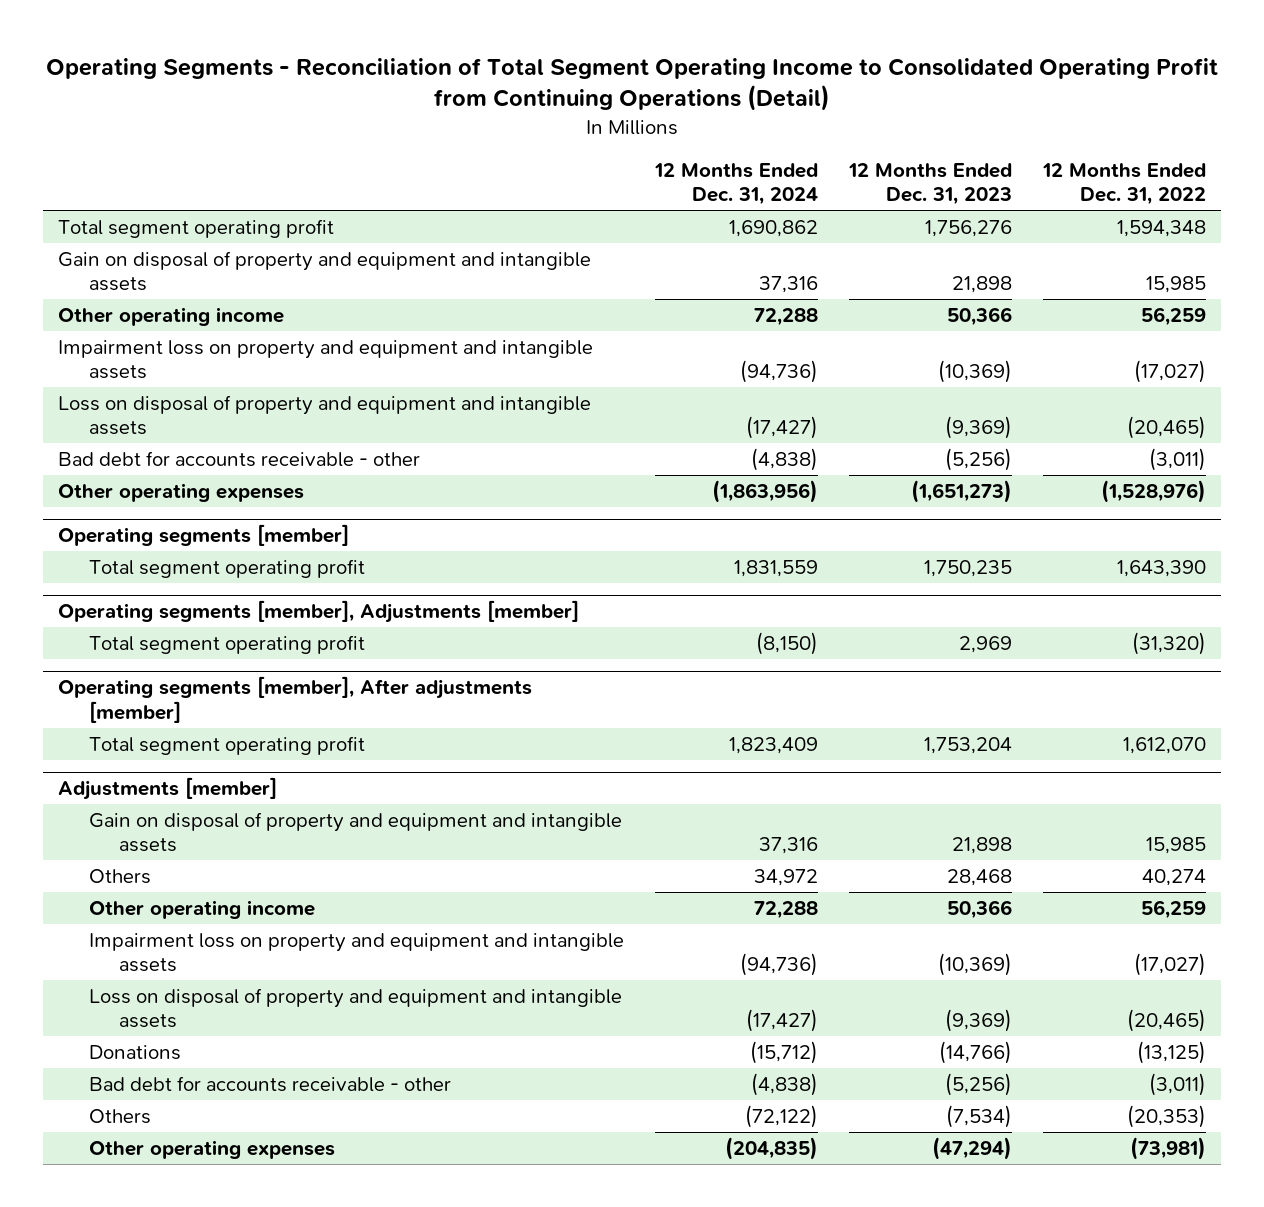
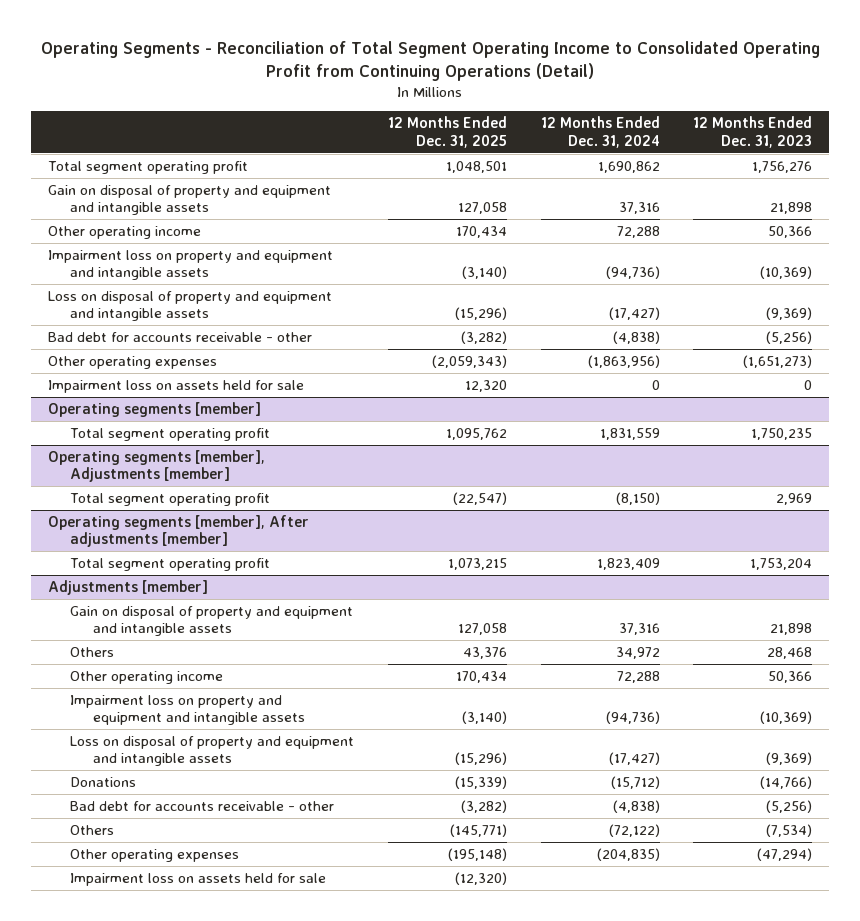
[1041,162,1206,206] 12 Months Ended Dec. 31, 2022 -> none
none -> [387,116,507,148] 12 Months Ended Dec. 31, 2025
none -> [47,379,304,393] Impairment loss on assets held for sale
none -> [70,872,327,886] Impairment loss on assets held for sale

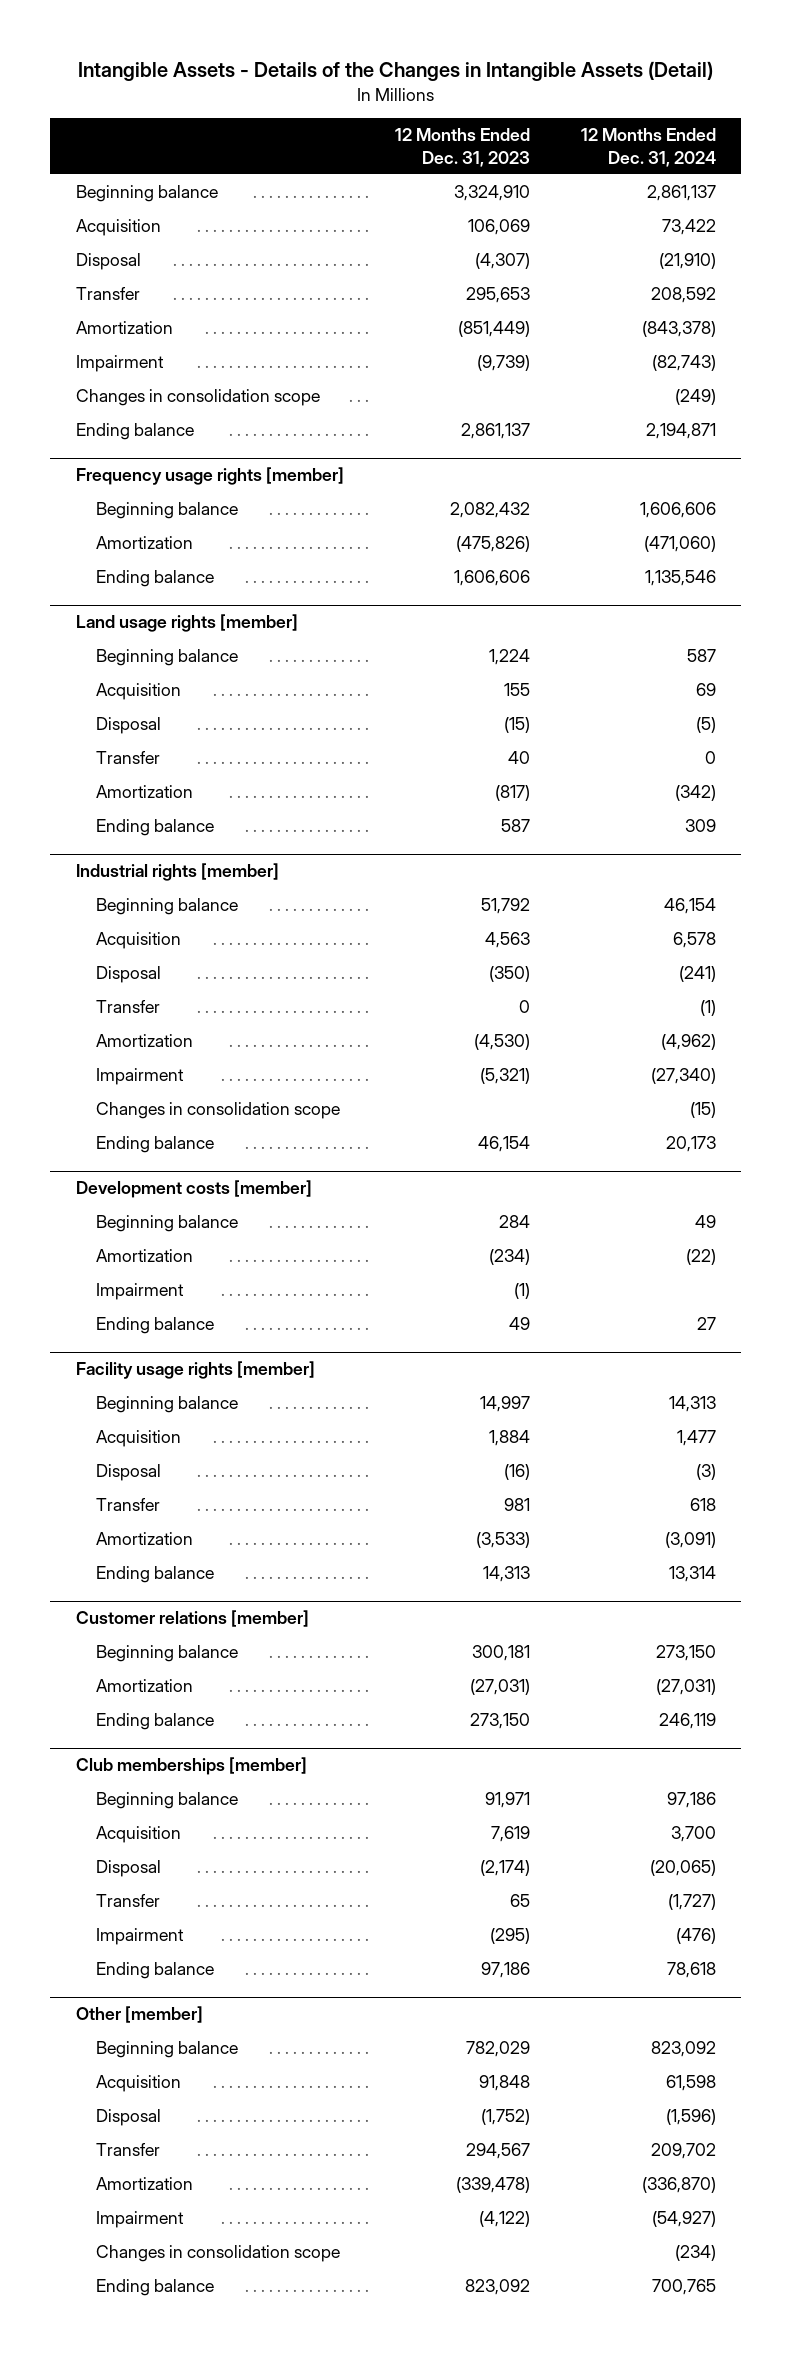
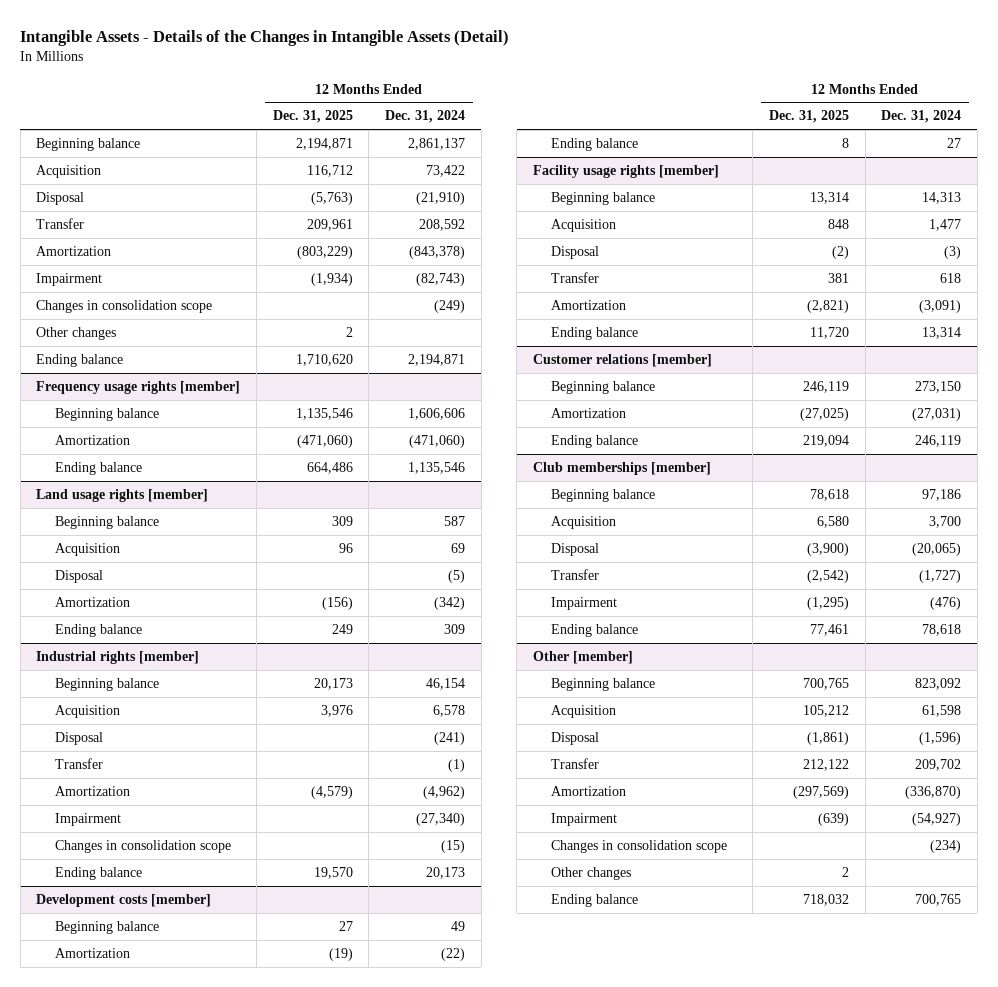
[394,128,530,167] 12 Months Ended Dec. 31, 2023 -> none
none -> [272,110,353,124] Dec. 31, 2025
none -> [36,327,117,341] Other changes
[95,751,160,765] Transfer -> none
[95,1283,184,1301] Impairment -> none
none -> [550,867,631,881] Other changes

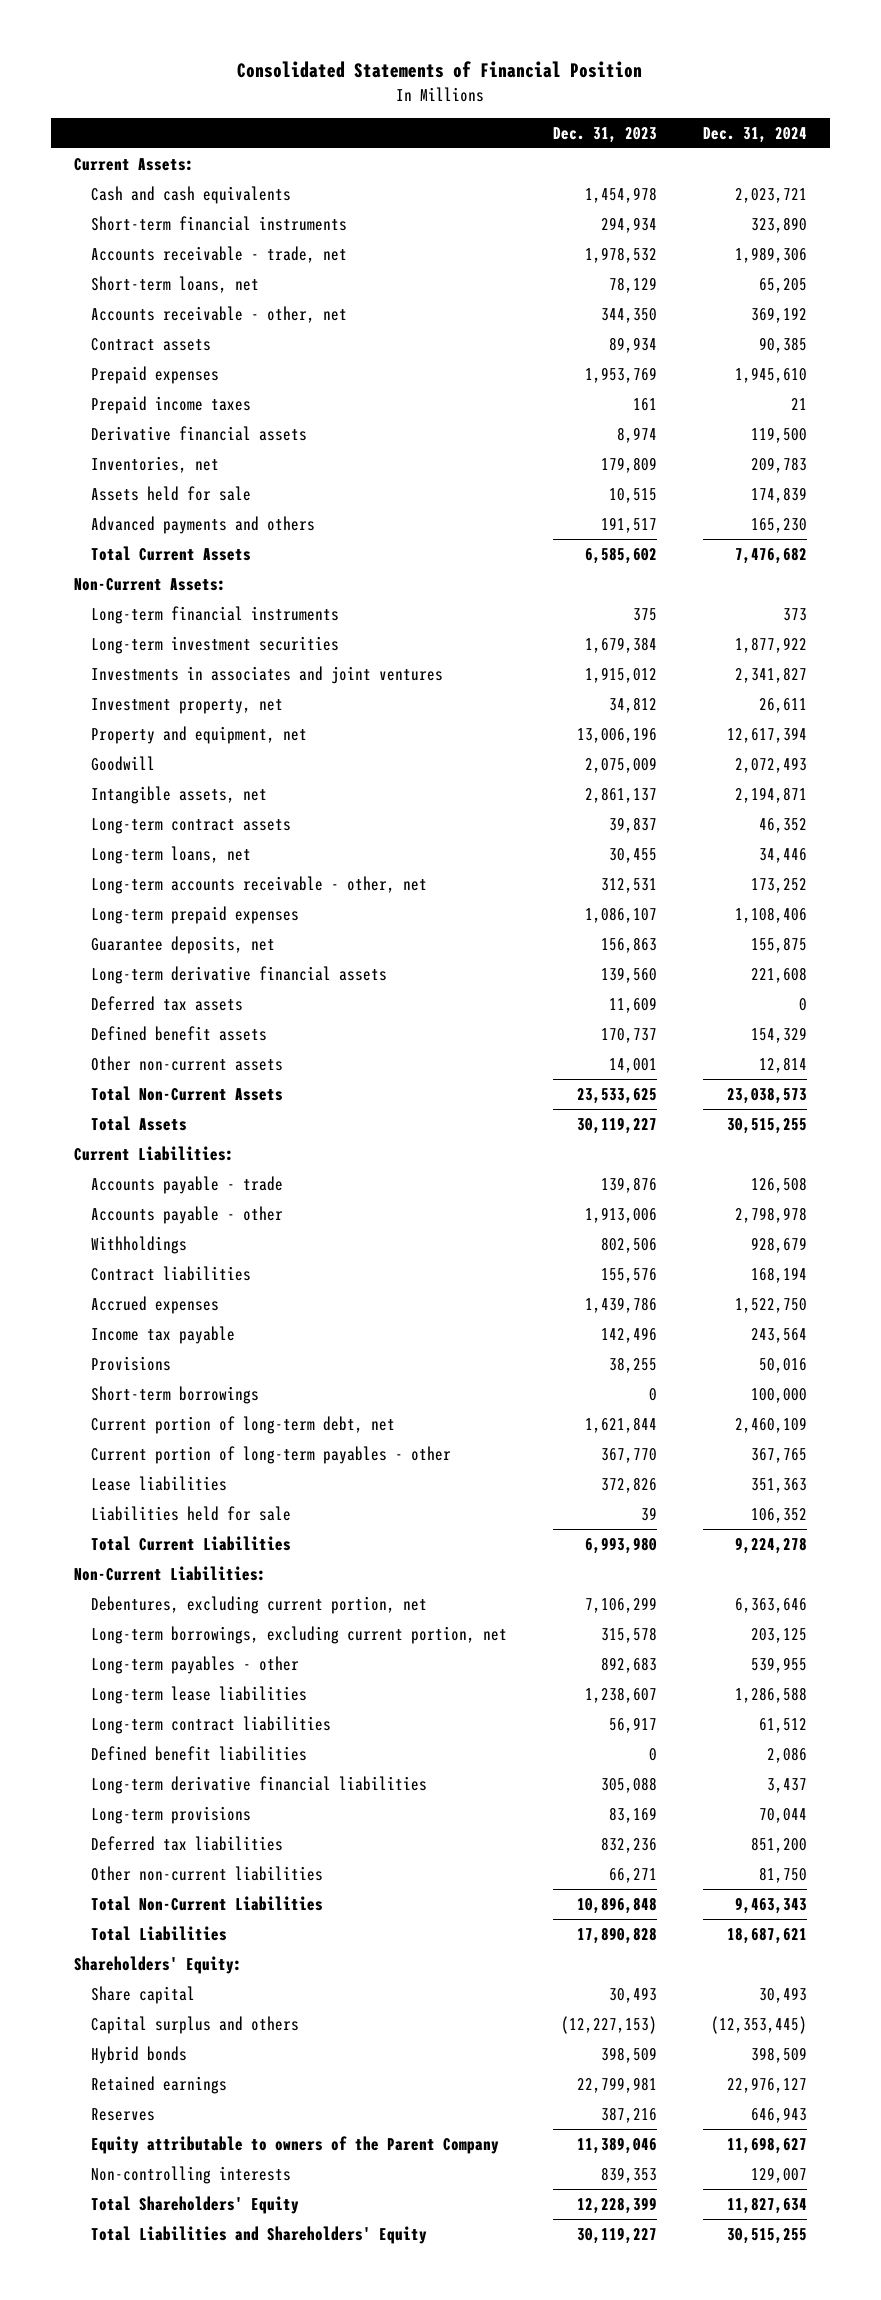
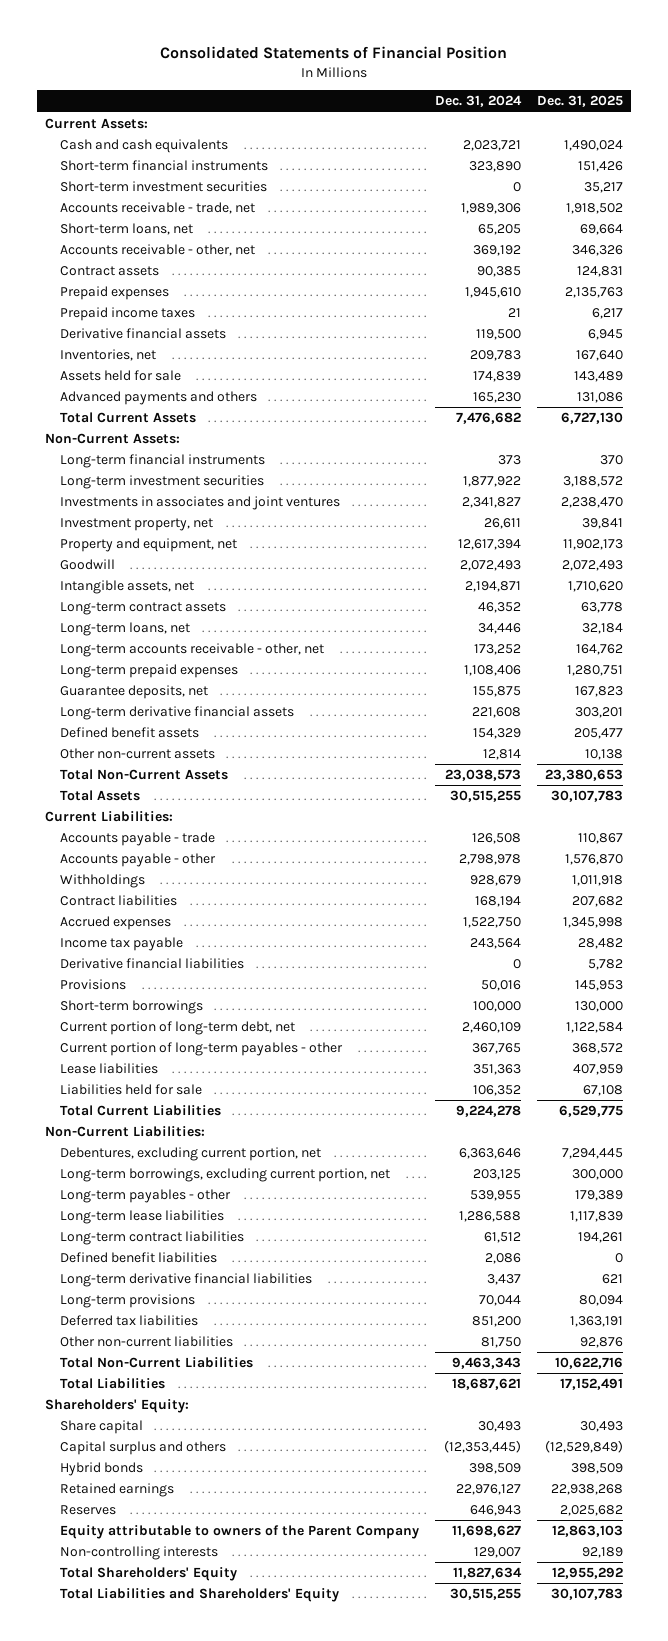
[552,126,657,143] Dec. 31, 2023 -> none
none -> [537,95,624,108] Dec. 31, 2025
none -> [60,180,268,192] Short-term investment securities
[90,995,243,1011] Deferred tax assets -> none
none -> [60,957,245,969] Derivative financial liabilities

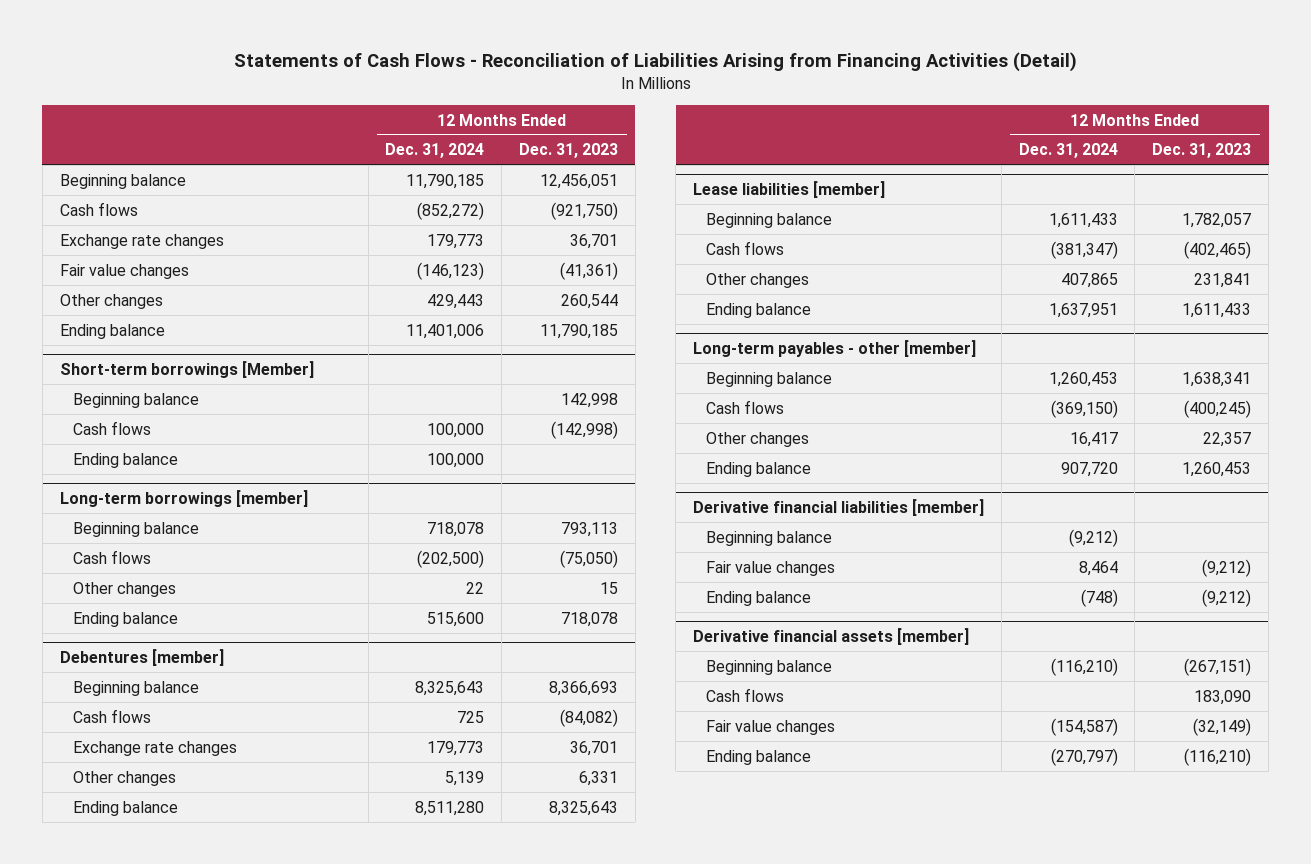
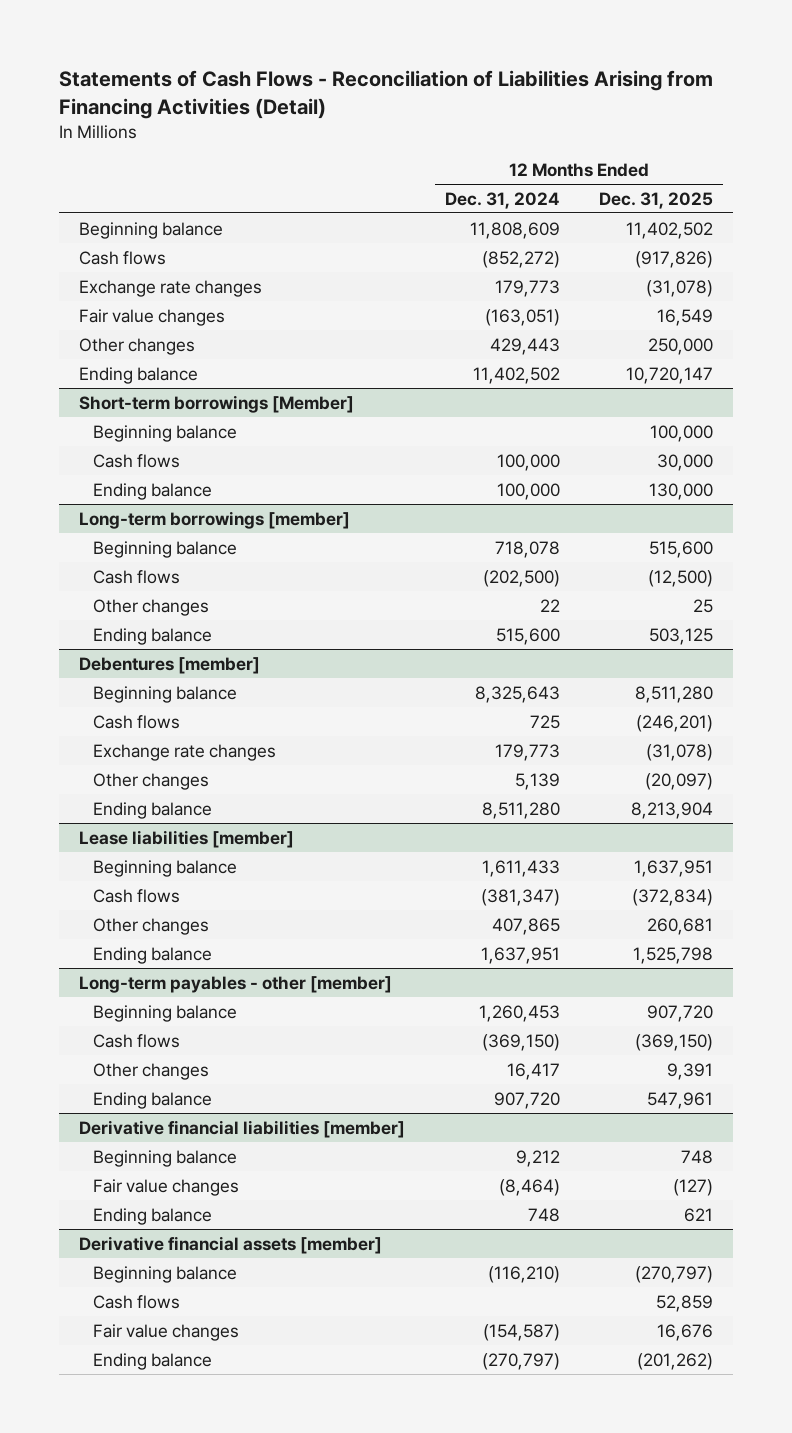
[519,143,619,159] Dec. 31, 2023 -> none
none -> [599,191,714,209] Dec. 31, 2025
[406,173,485,189] 11,790,185 -> [469,221,560,239] 11,808,609
[417,261,485,280] (146,123) -> [484,308,560,326] (163,051)
[406,323,485,339] 11,401,006 -> [472,366,560,384] 11,402,502
[1068,528,1118,547] (9,212) -> [515,1149,560,1167] 9,212
[1078,560,1118,576] 8,464 -> [498,1178,560,1196] (8,464)
[1080,588,1118,607] (748) -> [527,1207,560,1222] 748

